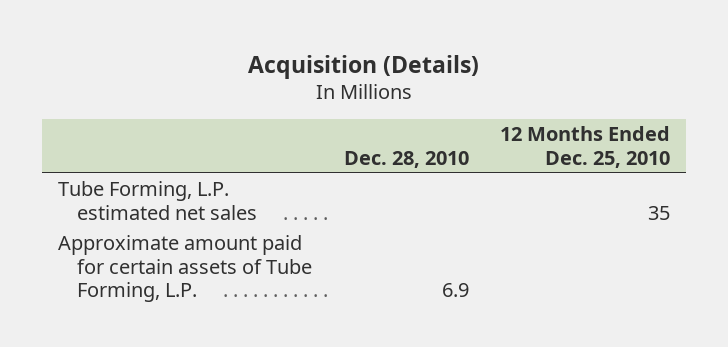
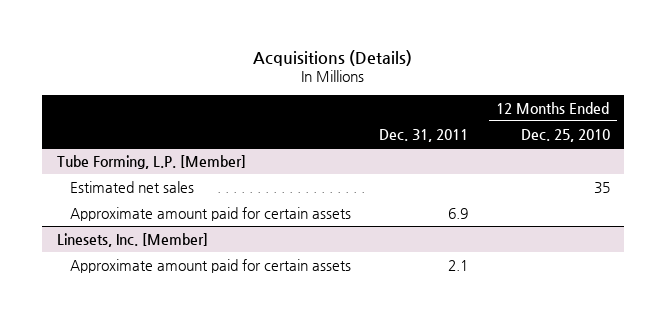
[247,54,479,79] Acquisition (Details) -> [253,50,413,67] Acquisitions (Details)
[343,151,469,169] Dec. 28, 2010 -> none
none -> [379,128,469,142] Dec. 31, 2011
[57,181,258,220] Tube Forming, L.P. estimated net sales -> none
[57,235,313,303] Approximate amount paid for certain assets of Tube Forming, L.P. -> none
none -> [56,154,246,169] Tube Forming, L.P. [Member]
none -> [69,180,194,193] Estimated net sales
none -> [69,206,351,221] Approximate amount paid for certain assets
none -> [56,232,208,247] Linesets, Inc. [Member]
none -> [69,258,351,273] Approximate amount paid for certain assets

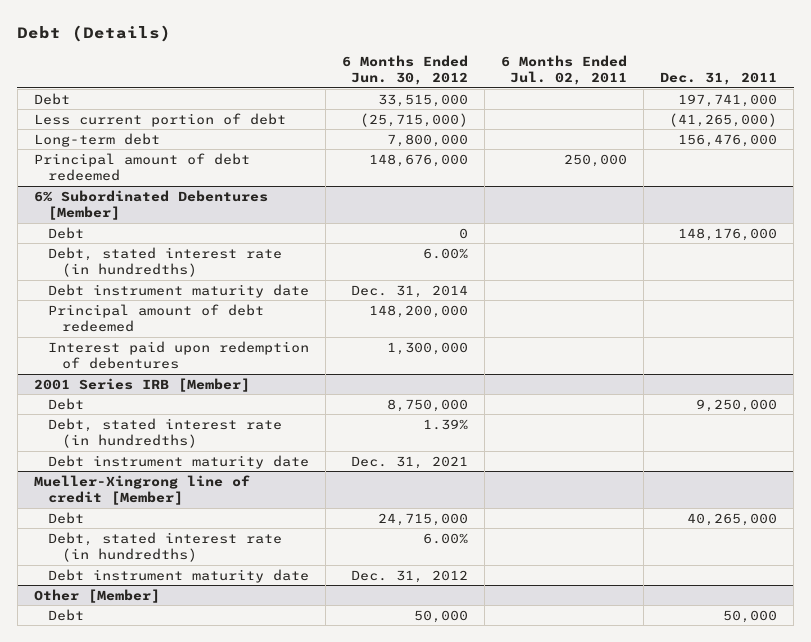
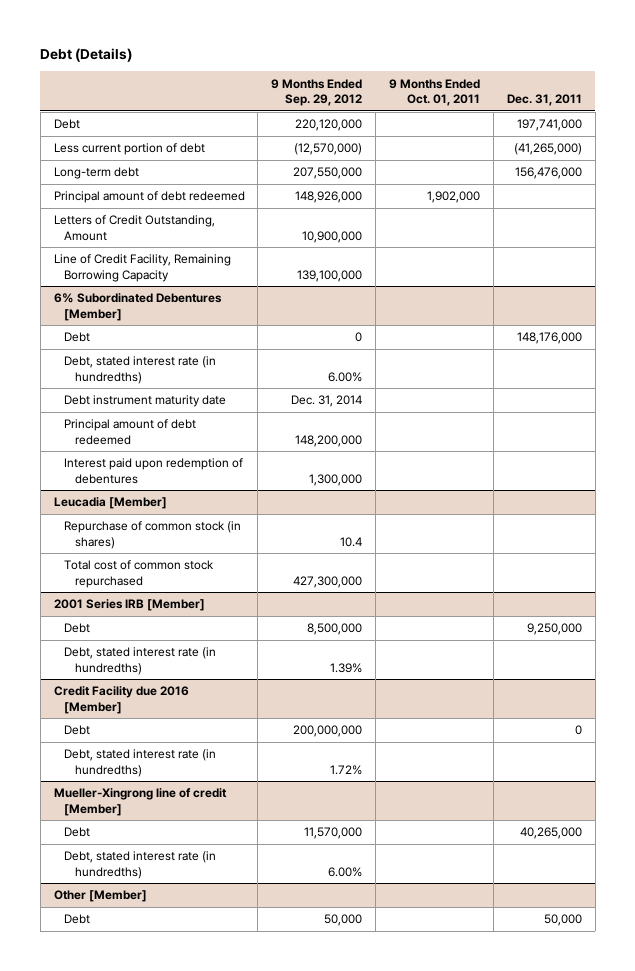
[342,54,469,85] 6 Months Ended Jun. 30, 2012 -> none
[501,54,628,85] 6 Months Ended Jul. 02, 2011 -> none
none -> [271,78,363,106] 9 Months Ended Sep. 29, 2012
none -> [389,78,481,106] 9 Months Ended Oct. 01, 2011
none -> [53,215,215,241] Letters of Credit Outstanding, Amount
none -> [53,254,231,282] Line of Credit Facility, Remaining Borrowing Capacity
none -> [53,497,167,510] Leucadia [Member]
none -> [64,521,242,549] Repurchase of common stock (in shares)
none -> [64,560,215,588] Total cost of common stock repurchased
[48,454,310,469] Debt instrument maturity date -> none
none -> [53,686,189,714] Credit Facility due 2016 [Member]
none -> [64,725,91,736] Debt
none -> [64,749,217,777] Debt, stated interest rate (in hundredths)
[48,568,310,583] Debt instrument maturity date -> none

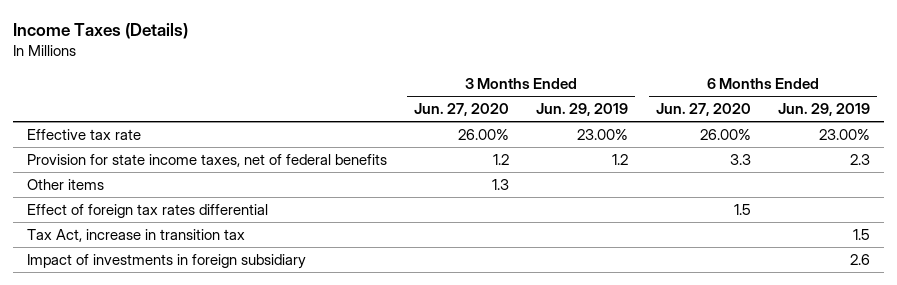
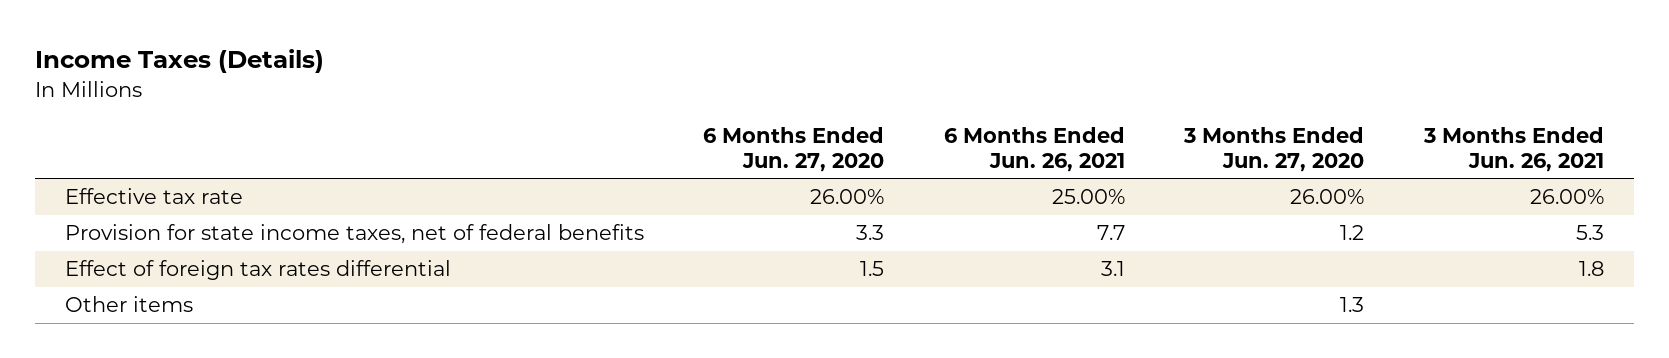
[536,103,629,117] Jun. 29, 2019 -> none
[777,103,870,117] Jun. 29, 2019 -> none
none -> [943,127,1125,172] 6 Months Ended Jun. 26, 2021
none -> [1422,127,1604,172] 3 Months Ended Jun. 26, 2021
[26,228,245,242] Tax Act, increase in transition tax -> none
[26,253,306,269] Impact of investments in foreign subsidiary -> none
[26,178,104,190] Other items -> [65,296,194,313] Other items

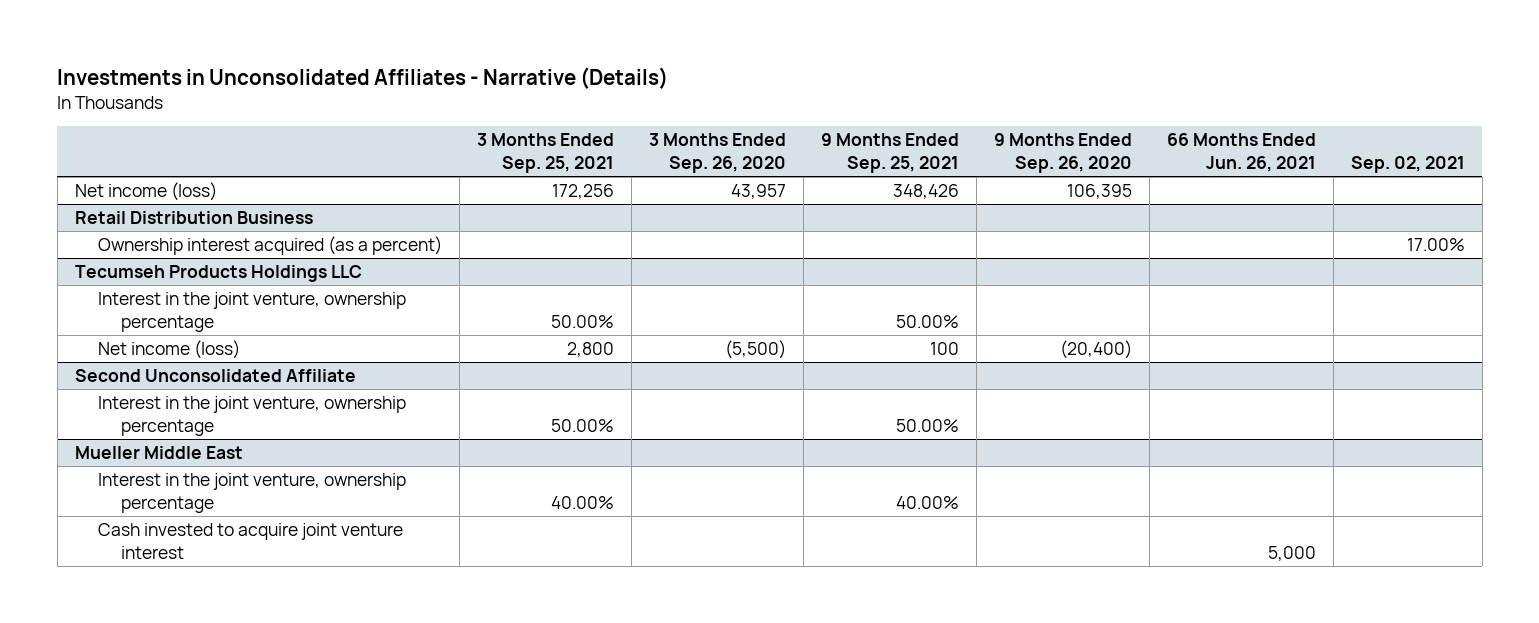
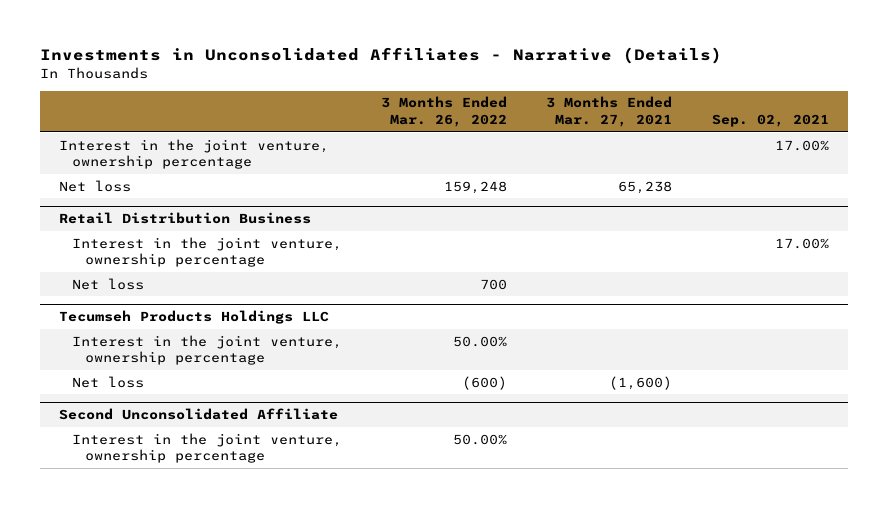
[476,133,614,174] 3 Months Ended Sep. 25, 2021 -> none
[648,133,786,174] 3 Months Ended Sep. 26, 2020 -> none
[820,133,959,174] 9 Months Ended Sep. 25, 2021 -> none
[993,133,1132,174] 9 Months Ended Sep. 26, 2020 -> none
[1166,133,1316,173] 66 Months Ended Jun. 26, 2021 -> none
none -> [381,96,508,128] 3 Months Ended Mar. 26, 2022
none -> [546,96,673,128] 3 Months Ended Mar. 27, 2021
none -> [59,138,330,170] Interest in the joint venture, ownership percentage
[74,182,217,202] Net income (loss) -> [59,179,132,192] Net loss
[97,236,442,256] Ownership interest acquired (as a percent) -> none
none -> [71,236,342,268] Interest in the joint venture, ownership percentage
none -> [71,277,144,290] Net loss
[97,340,240,360] Net income (loss) -> [71,375,144,388] Net loss
[74,446,243,460] Mueller Middle East -> none
[97,473,406,513] Interest in the joint venture, ownership percentage -> none
[97,523,403,559] Cash invested to acquire joint venture interest -> none

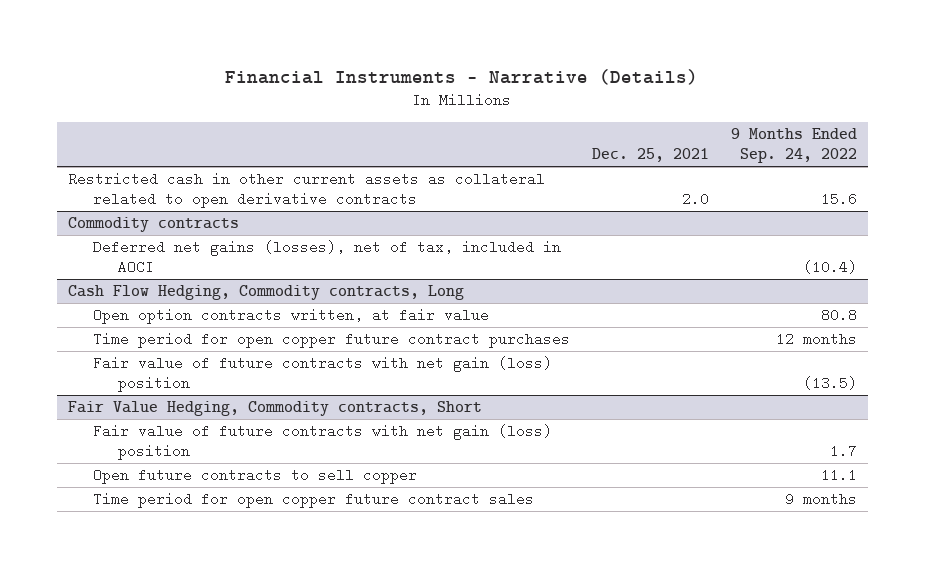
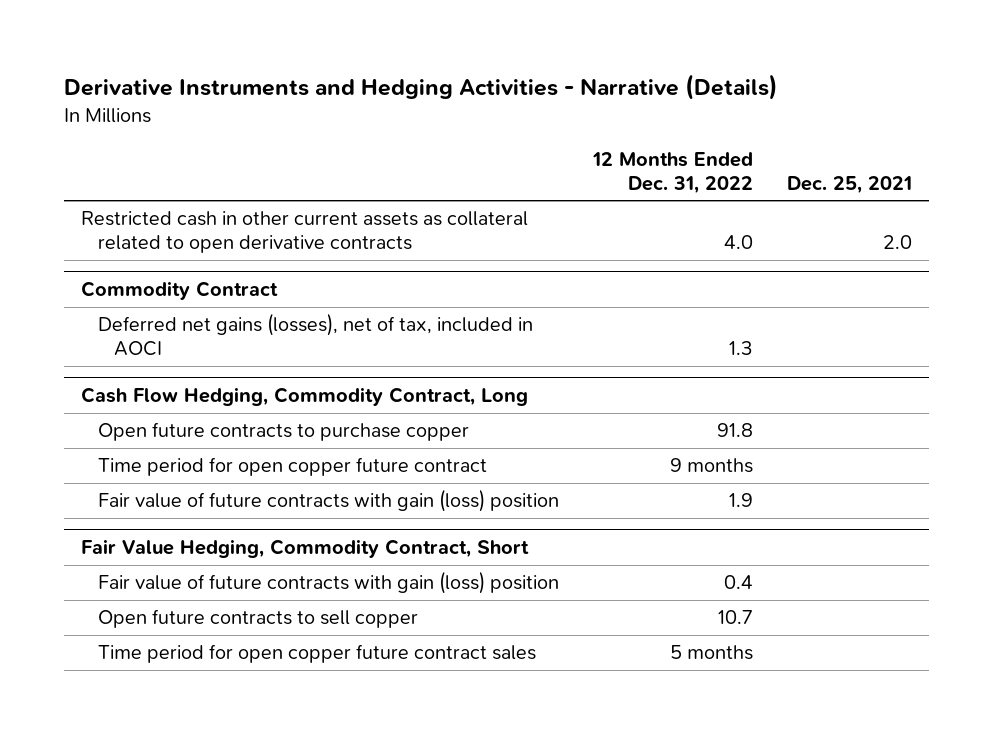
[225,68,699,85] Financial Instruments - Narrative (Details) -> [64,74,779,101] Derivative Instruments and Hedging Activities - Narrative (Details)
[730,128,857,163] 9 Months Ended Sep. 24, 2022 -> none
none -> [592,151,754,194] 12 Months Ended Dec. 31, 2022
[67,217,239,233] Commodity contracts -> [81,281,279,301] Commodity Contract
[67,285,464,301] Cash Flow Hedging, Commodity contracts, Long -> [81,387,529,407] Cash Flow Hedging, Commodity Contract, Long
[92,308,489,325] Open option contracts written, at fair value -> [97,422,469,442] Open future contracts to purchase copper
[92,332,570,349] Time period for open copper future contract purchases -> [97,457,487,477] Time period for open copper future contract
[92,356,552,392] Fair value of future contracts with net gain (loss) position -> [97,489,559,513] Fair value of future contracts with gain (loss) position
[67,401,482,417] Fair Value Hedging, Commodity contracts, Short -> [81,539,530,559] Fair Value Hedging, Commodity Contract, Short
[92,424,552,460] Fair value of future contracts with net gain (loss) position -> [97,571,559,595] Fair value of future contracts with gain (loss) position

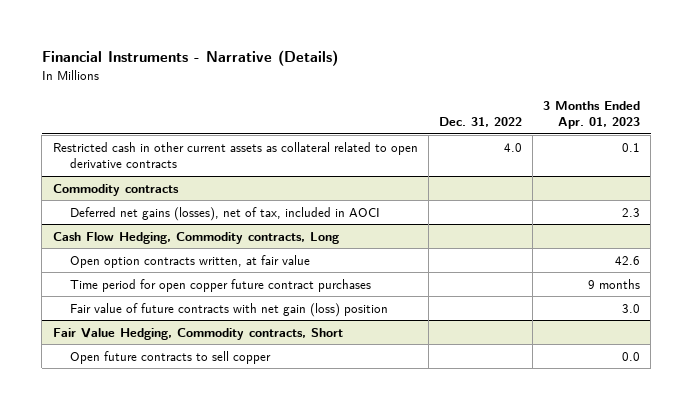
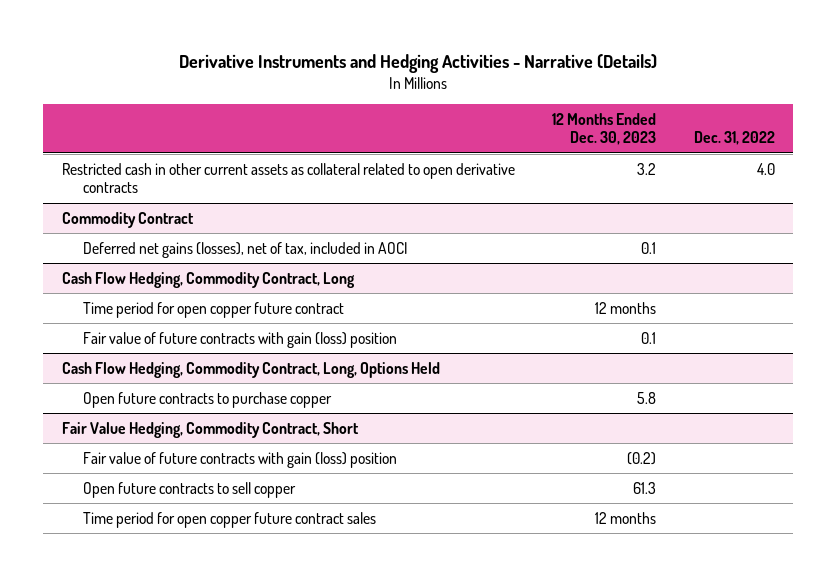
[41,50,338,67] Financial Instruments - Narrative (Details) -> [179,53,658,73] Derivative Instruments and Hedging Activities - Narrative (Details)
[543,100,641,130] 3 Months Ended Apr. 01, 2023 -> none
none -> [552,112,657,146] 12 Months Ended Dec. 30, 2023
[52,183,179,196] Commodity contracts -> [62,211,195,228] Commodity Contract
[70,254,311,268] Open option contracts written, at fair value -> none
[52,231,339,244] Cash Flow Hedging, Commodity contracts, Long -> [62,271,356,288] Cash Flow Hedging, Commodity Contract, Long
[70,278,372,292] Time period for open copper future contract purchases -> [82,301,344,318] Time period for open copper future contract
[70,302,389,317] Fair value of future contracts with net gain (loss) position -> [82,331,397,348] Fair value of future contracts with gain (loss) position
none -> [62,361,441,378] Cash Flow Hedging, Commodity Contract, Long, Options Held
none -> [82,391,332,408] Open future contracts to purchase copper
[52,327,343,340] Fair Value Hedging, Commodity contracts, Short -> [62,421,360,438] Fair Value Hedging, Commodity Contract, Short
none -> [82,451,397,468] Fair value of future contracts with gain (loss) position
none -> [82,511,376,528] Time period for open copper future contract sales

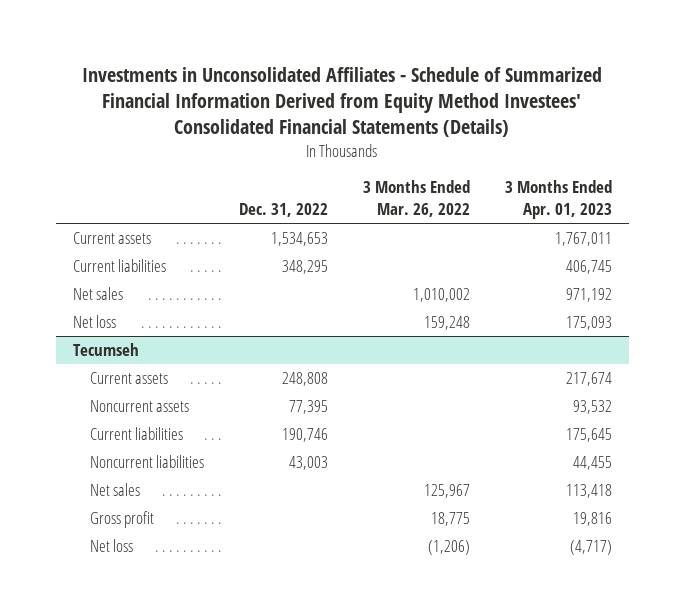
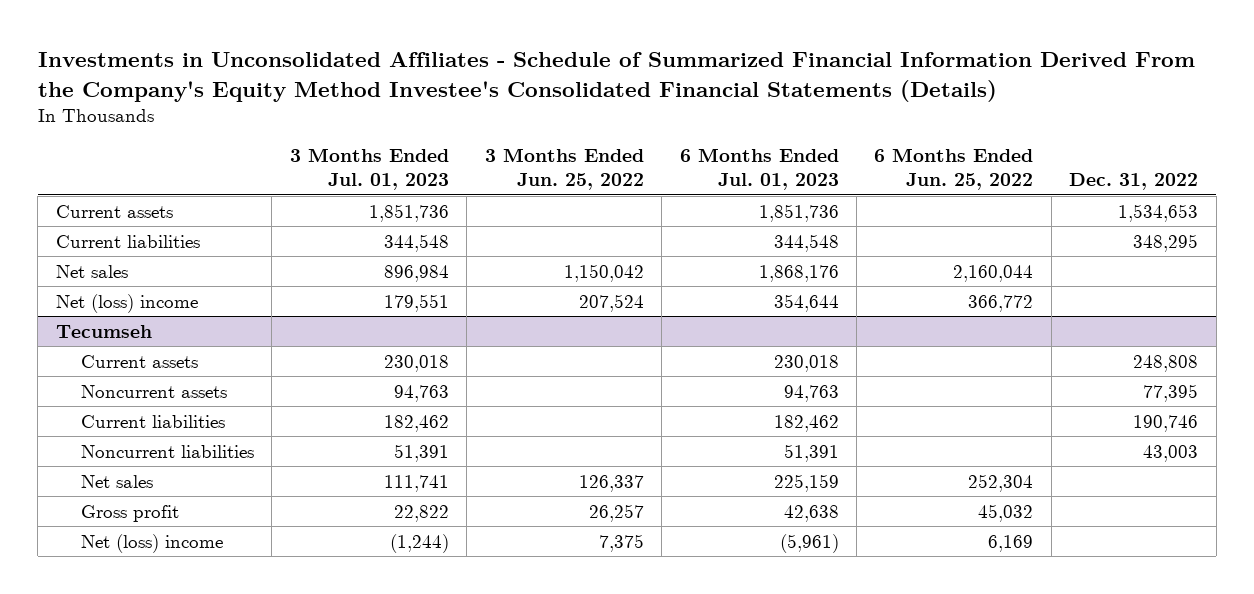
[82,67,603,138] Investments in Unconsolidated Affiliates - Schedule of Summarized Financial Information Derived from Equity Method Investees' Consolidated Financial Statements (Details) -> [37,52,1195,102] Investments in Unconsolidated Affiliates - Schedule of Summarized Financial Information Derived From the Company's Equity Method Investee's Consolidated Financial Statements (Details)
[362,180,470,218] 3 Months Ended Mar. 26, 2022 -> none
[504,180,612,220] 3 Months Ended Apr. 01, 2023 -> none
none -> [289,148,449,191] 3 Months Ended Jul. 01, 2023
none -> [484,148,644,191] 3 Months Ended Jun. 25, 2022
none -> [679,148,839,191] 6 Months Ended Jul. 01, 2023
none -> [874,148,1034,191] 6 Months Ended Jun. 25, 2022
[73,314,117,328] Net loss -> [55,293,198,313] Net (loss) income
[90,538,134,552] Net loss -> [81,533,224,553] Net (loss) income

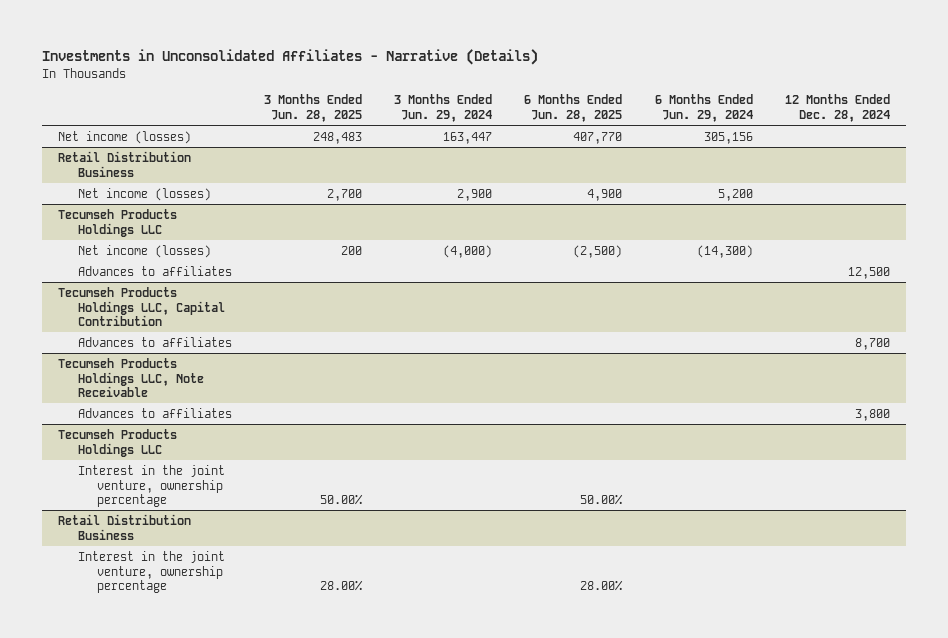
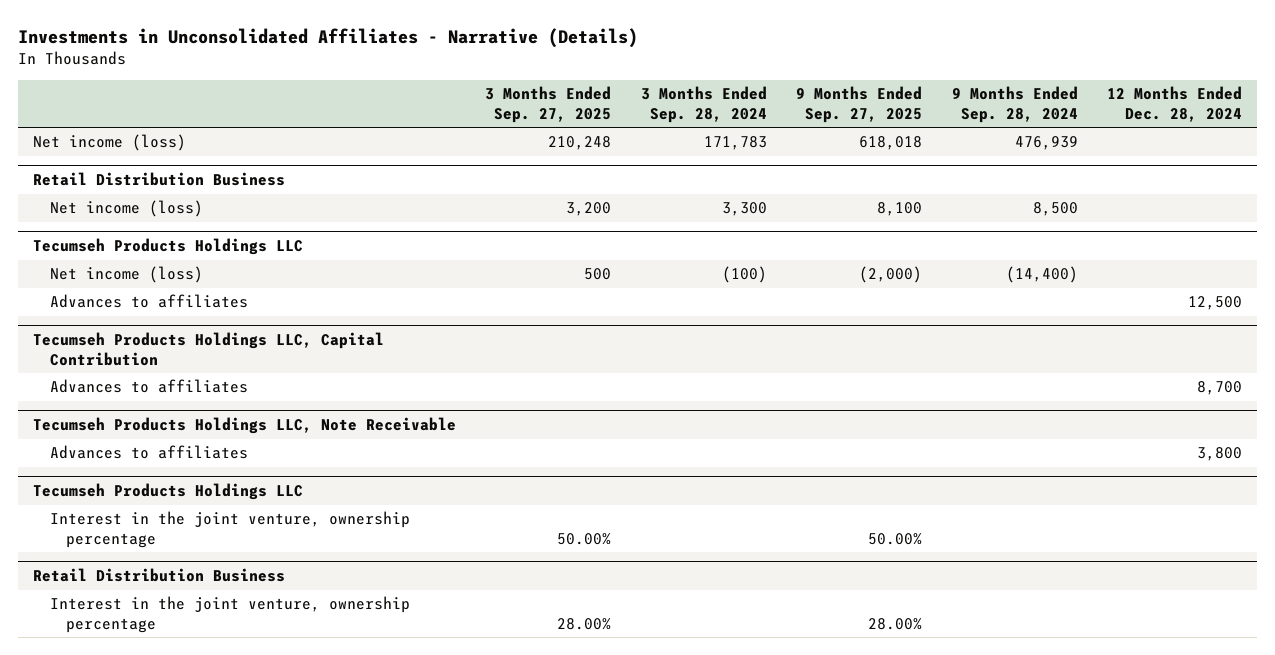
[263,94,362,123] 3 Months Ended Jun. 28, 2025 -> none
[394,94,493,123] 3 Months Ended Jun. 29, 2024 -> none
[524,94,623,123] 6 Months Ended Jun. 28, 2025 -> none
[654,94,753,123] 6 Months Ended Jun. 29, 2024 -> none
none -> [485,86,612,123] 3 Months Ended Sep. 27, 2025
none -> [640,86,767,123] 3 Months Ended Sep. 28, 2024
none -> [796,86,923,123] 9 Months Ended Sep. 27, 2025
none -> [951,86,1078,123] 9 Months Ended Sep. 28, 2024
[58,130,192,144] Net income (losses) -> [33,134,187,152] Net income (loss)
[77,187,211,201] Net income (losses) -> [49,200,203,218] Net income (loss)
[77,244,211,258] Net income (losses) -> [49,266,203,284] Net income (loss)

